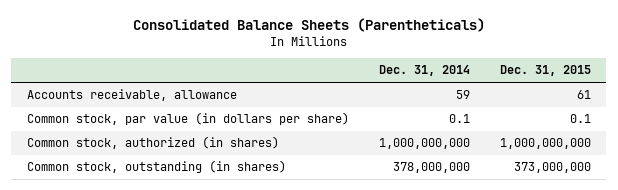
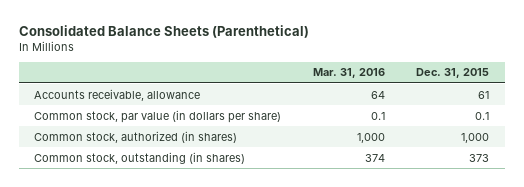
[132,18,485,33] Consolidated Balance Sheets (Parentheticals) -> [18,24,309,38] Consolidated Balance Sheets (Parenthetical)
[378,65,470,77] Dec. 31, 2014 -> none
none -> [312,68,385,79] Mar. 31, 2016
[500,138,592,150] 1,000,000,000 -> [461,132,490,143] 1,000
[514,162,592,174] 373,000,000 -> [469,153,490,162] 373

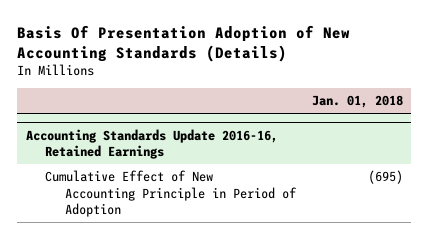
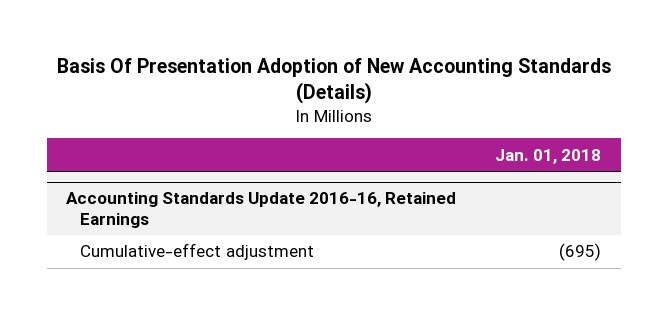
[45,170,297,218] Cumulative Effect of New Accounting Principle in Period of Adoption -> [79,243,314,261] Cumulative-effect adjustment

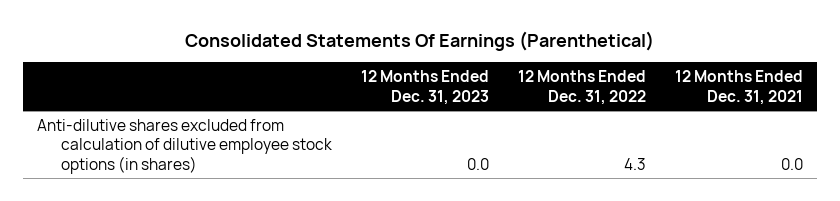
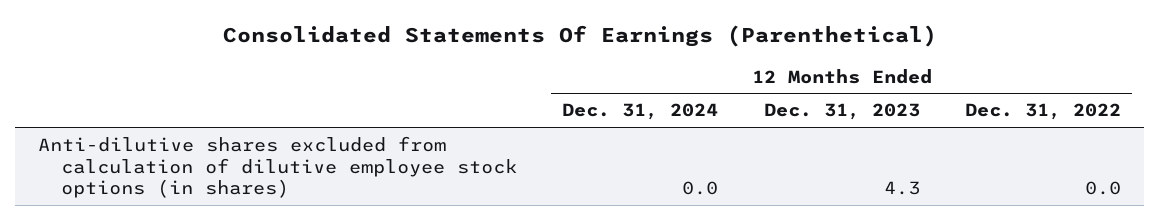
[674,70,803,105] 12 Months Ended Dec. 31, 2021 -> none
none -> [562,103,719,121] Dec. 31, 2024
[466,158,489,171] 0.0 -> [883,181,920,196] 4.3
[623,158,646,171] 4.3 -> [1085,181,1122,196] 0.0

